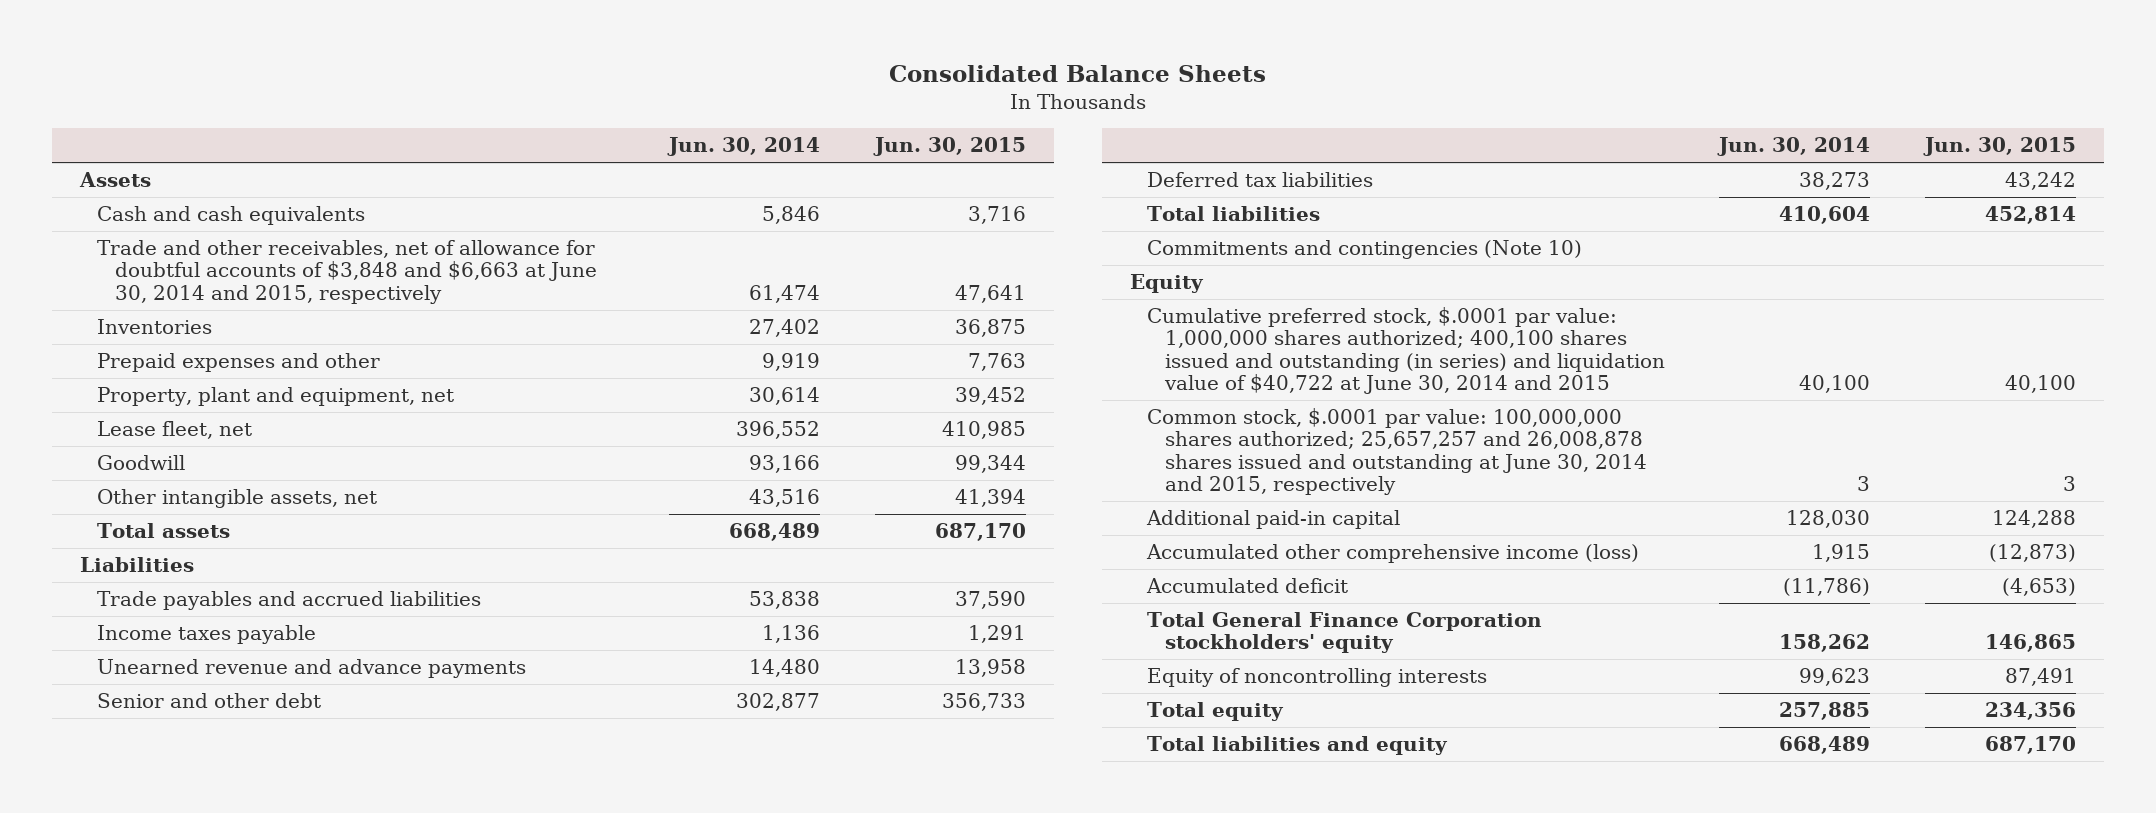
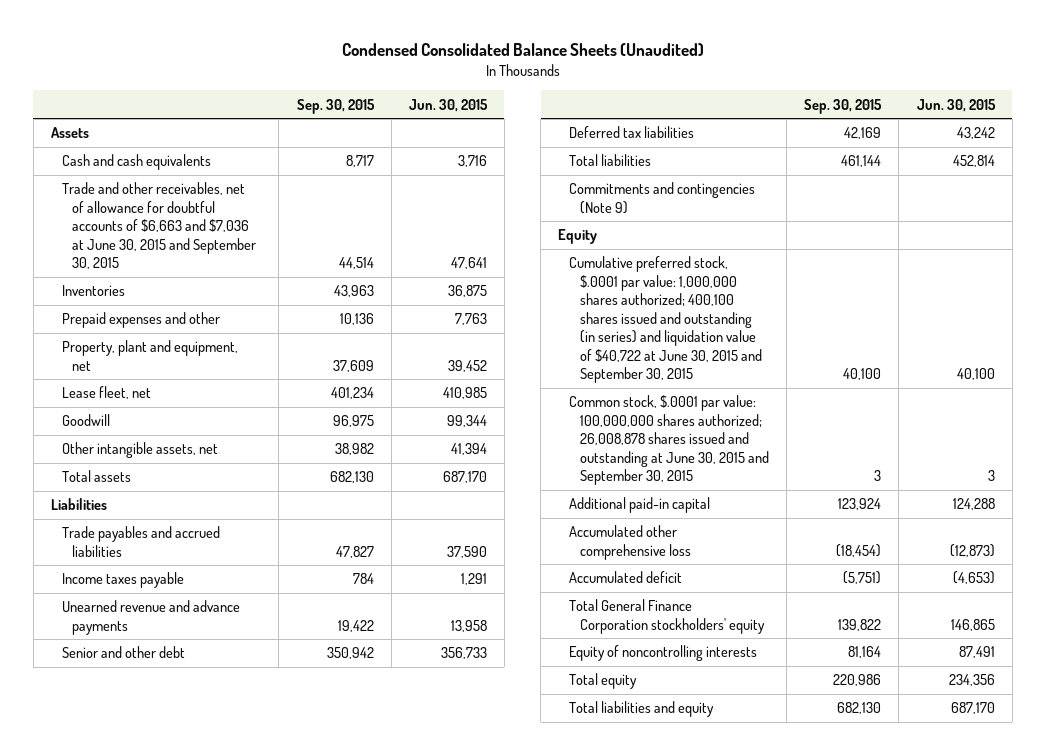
[889,65,1267,83] Consolidated Balance Sheets -> [341,42,704,56] Condensed Consolidated Balance Sheets (Unaudited)
[667,137,821,157] Jun. 30, 2014 -> none
none -> [296,98,375,114] Sep. 30, 2015
[97,240,597,304] Trade and other receivables, net of allowance for doubtful accounts of $3,848 and $6,663 at June 30, 2014 and 2015, respectively -> [61,182,257,270] Trade and other receivables, net of allowance for doubtful accounts of $6,663 and $7,036 at June 30, 2015 and September 30, 2015
[1147,240,1583,260] Commitments and contingencies (Note 10) -> [569,182,756,214] Commitments and contingencies (Note 9)
[1147,307,1665,395] Cumulative preferred stock, $.0001 par value: 1,000,000 shares authorized; 400,100 shares issued and outstanding (in series) and liquidation value of $40,722 at June 30, 2014 and 2015 -> [569,256,763,384] Cumulative preferred stock, $.0001 par value: 1,000,000 shares authorized; 400,100 shares issued and outstanding (in series) and liquidation value of $40,722 at June 30, 2015 and September 30, 2015
[1147,408,1647,496] Common stock, $.0001 par value: 100,000,000 shares authorized; 25,657,257 and 26,008,878 shares issued and outstanding at June 30, 2014 and 2015, respectively -> [569,395,770,486] Common stock, $.0001 par value: 100,000,000 shares authorized; 26,008,878 shares issued and outstanding at June 30, 2015 and September 30, 2015
[1146,544,1640,564] Accumulated other comprehensive income (loss) -> [569,525,692,560] Accumulated other comprehensive loss

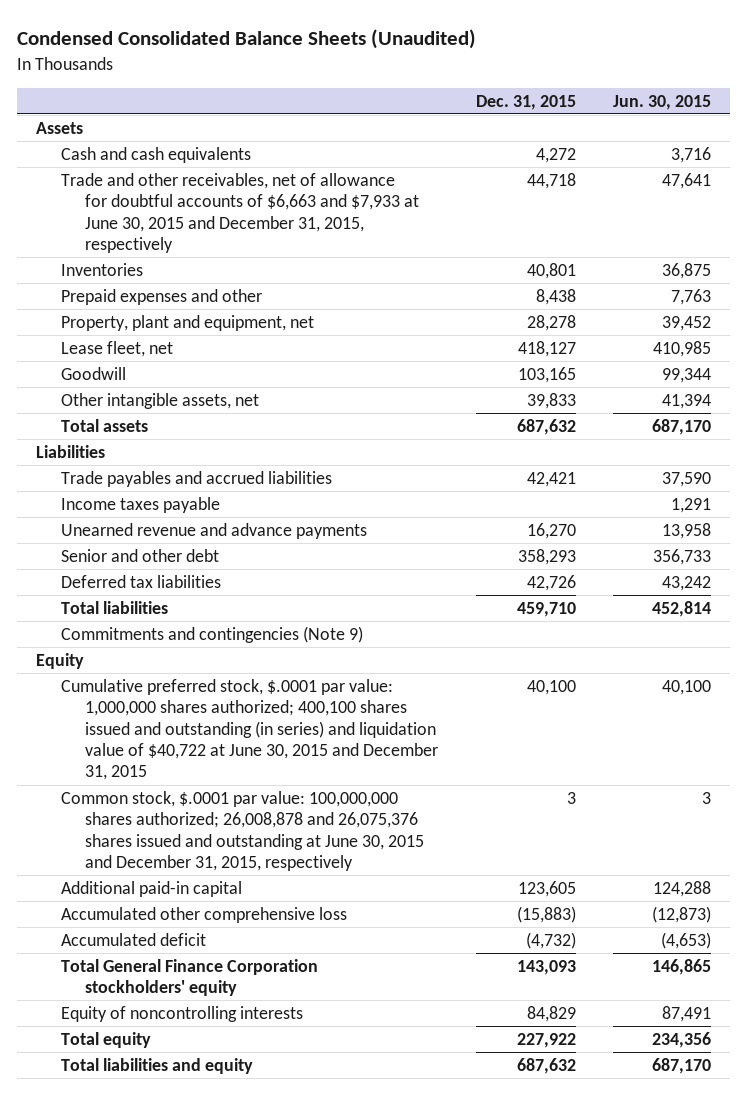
[296,98,375,114] Sep. 30, 2015 -> none
none -> [475,94,576,110] Dec. 31, 2015
[61,182,257,270] Trade and other receivables, net of allowance for doubtful accounts of $6,663 and $7,036 at June 30, 2015 and September 30, 2015 -> [60,172,420,254] Trade and other receivables, net of allowance for doubtful accounts of $6,663 and $7,933 at June 30, 2015 and December 31, 2015, respectively
[569,256,763,384] Cumulative preferred stock, $.0001 par value: 1,000,000 shares authorized; 400,100 shares issued and outstanding (in series) and liquidation value of $40,722 at June 30, 2015 and September 30, 2015 -> [60,678,439,781] Cumulative preferred stock, $.0001 par value: 1,000,000 shares authorized; 400,100 shares issued and outstanding (in series) and liquidation value of $40,722 at June 30, 2015 and December 31, 2015
[569,395,770,486] Common stock, $.0001 par value: 100,000,000 shares authorized; 26,008,878 shares issued and outstanding at June 30, 2015 and September 30, 2015 -> [60,790,425,872] Common stock, $.0001 par value: 100,000,000 shares authorized; 26,008,878 and 26,075,376 shares issued and outstanding at June 30, 2015 and December 31, 2015, respectively

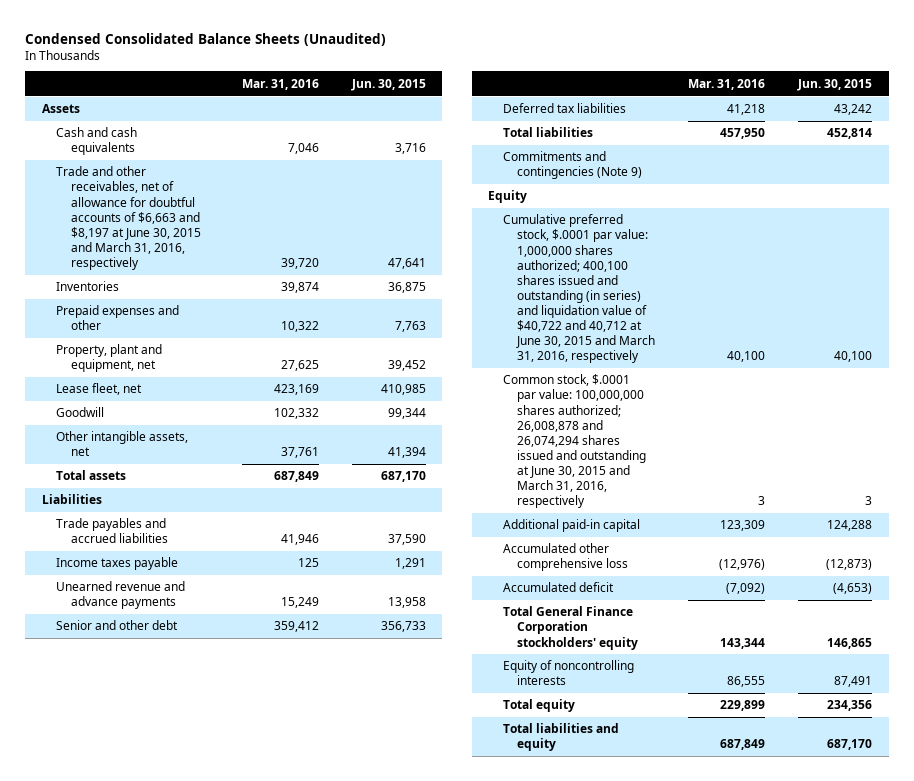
[475,94,576,110] Dec. 31, 2015 -> none
none -> [241,78,319,90] Mar. 31, 2016
[60,172,420,254] Trade and other receivables, net of allowance for doubtful accounts of $6,663 and $7,933 at June 30, 2015 and December 31, 2015, respectively -> [56,166,201,270] Trade and other receivables, net of allowance for doubtful accounts of $6,663 and $8,197 at June 30, 2015 and March 31, 2016, respectively
[60,678,439,781] Cumulative preferred stock, $.0001 par value: 1,000,000 shares authorized; 400,100 shares issued and outstanding (in series) and liquidation value of $40,722 at June 30, 2015 and December 31, 2015 -> [502,214,655,363] Cumulative preferred stock, $.0001 par value: 1,000,000 shares authorized; 400,100 shares issued and outstanding (in series) and liquidation value of $40,722 and 40,712 at June 30, 2015 and March 31, 2016, respectively
[60,790,425,872] Common stock, $.0001 par value: 100,000,000 shares authorized; 26,008,878 and 26,075,376 shares issued and outstanding at June 30, 2015 and December 31, 2015, respectively -> [502,374,646,508] Common stock, $.0001 par value: 100,000,000 shares authorized; 26,008,878 and 26,074,294 shares issued and outstanding at June 30, 2015 and March 31, 2016, respectively

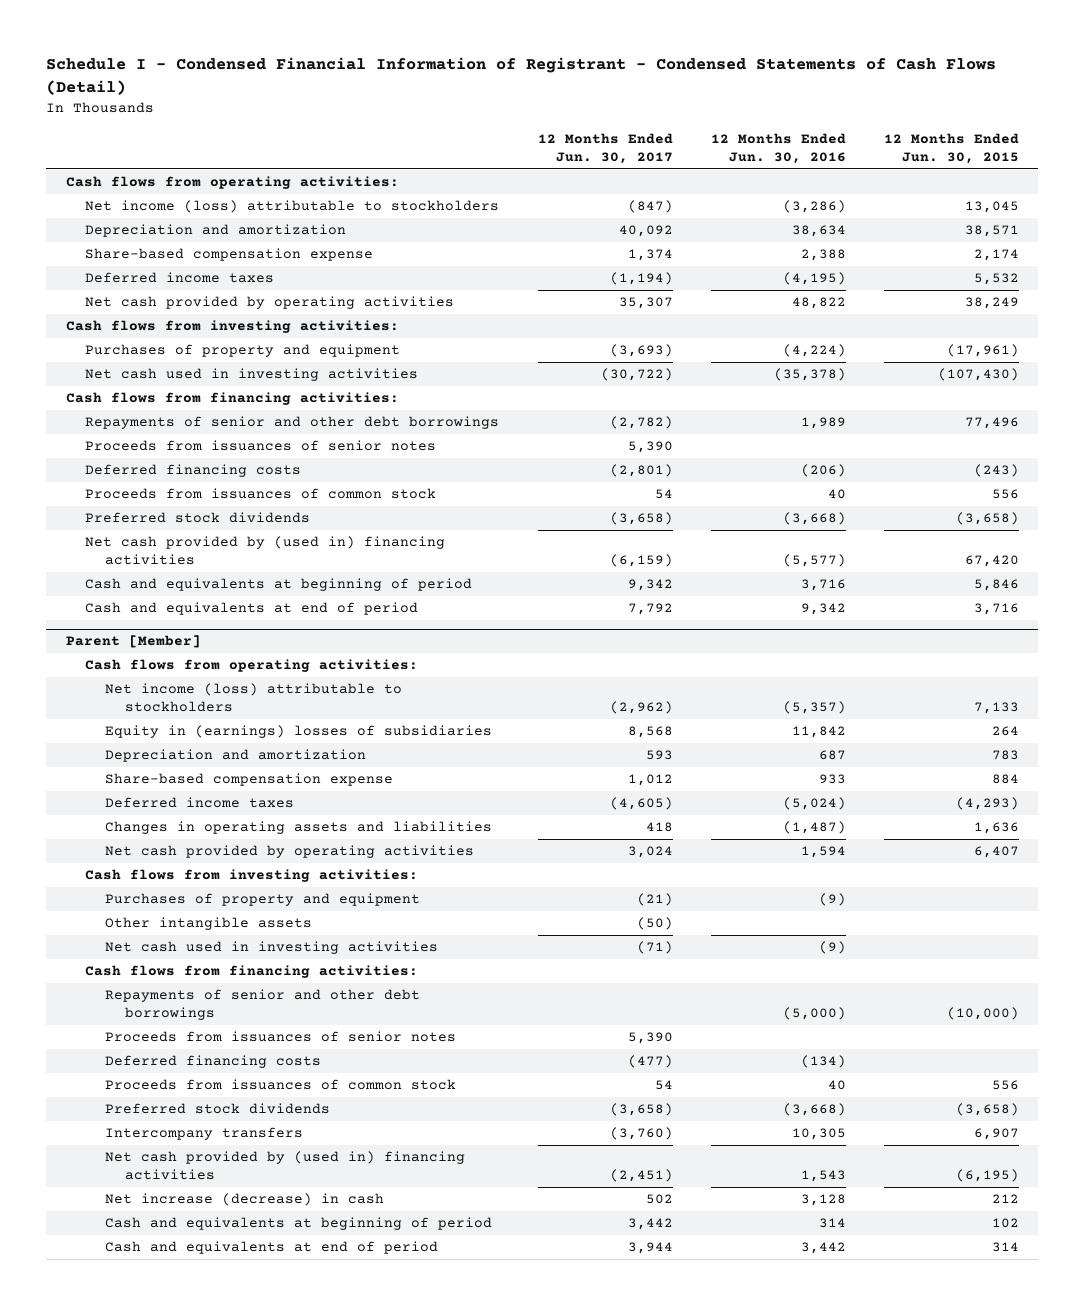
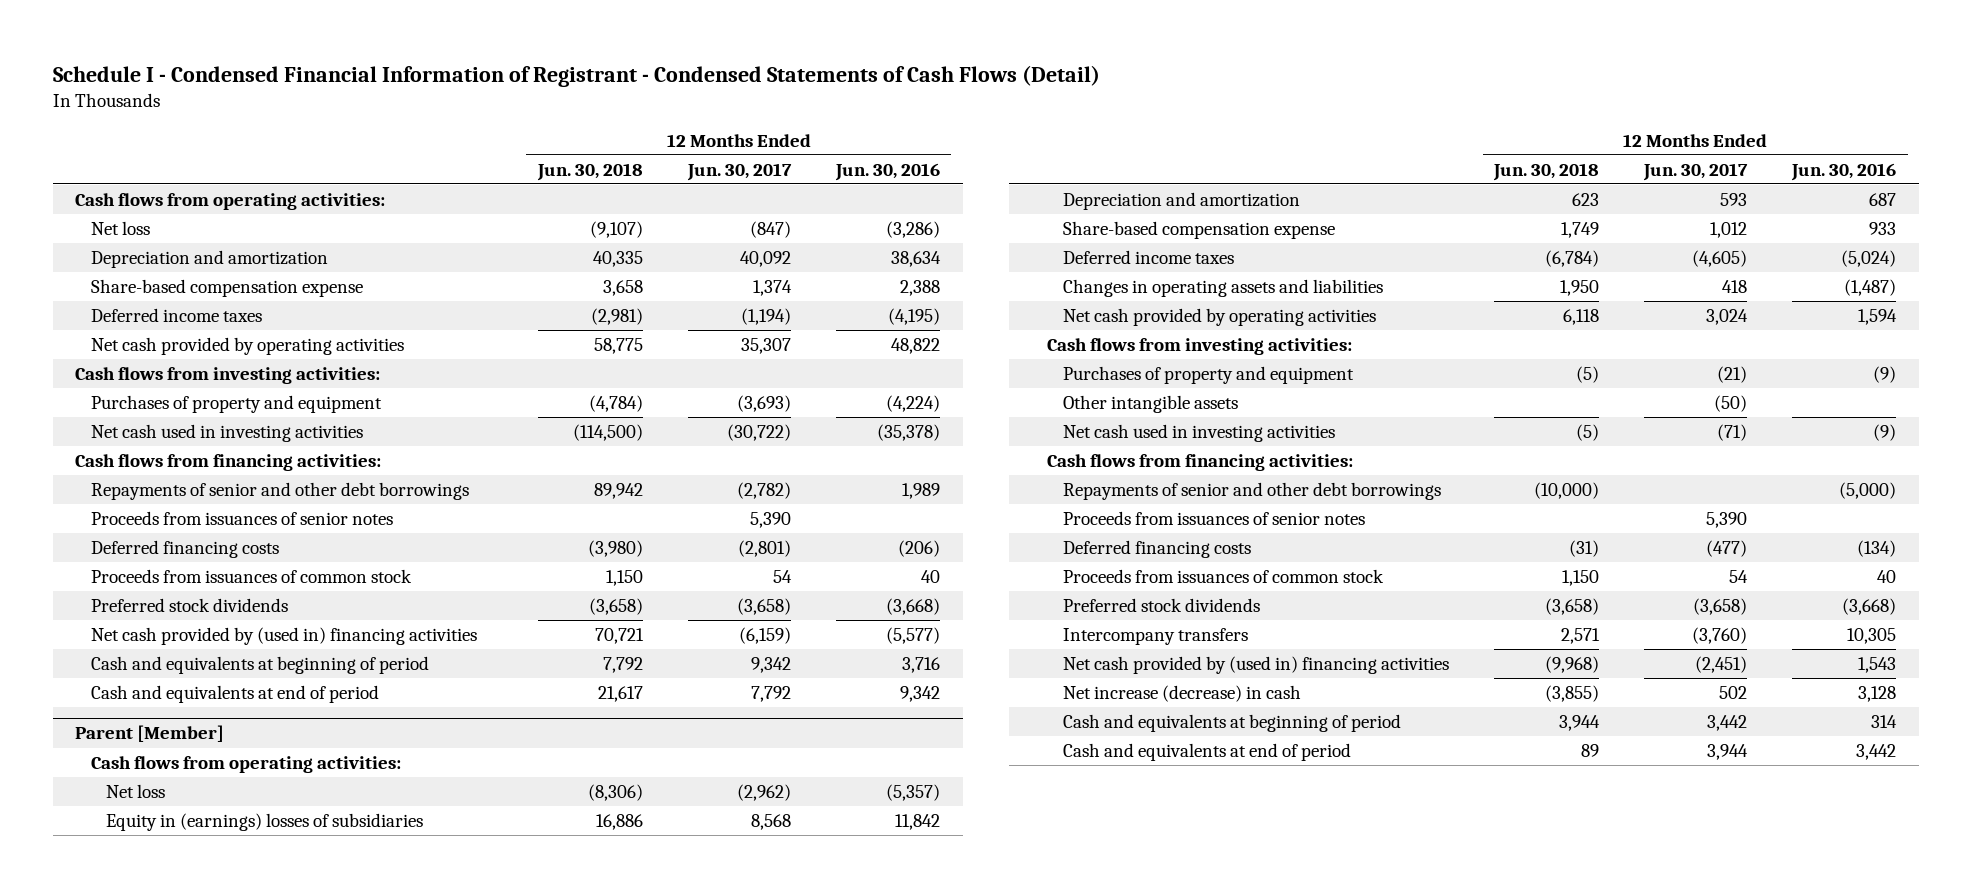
[884,132,1020,164] 12 Months Ended Jun. 30, 2015 -> none
none -> [536,162,643,181] Jun. 30, 2018
[85,200,500,214] Net income (loss) attributable to stockholders -> [90,220,150,235] Net loss
[105,683,403,713] Net income (loss) attributable to stockholders -> [106,783,166,798] Net loss

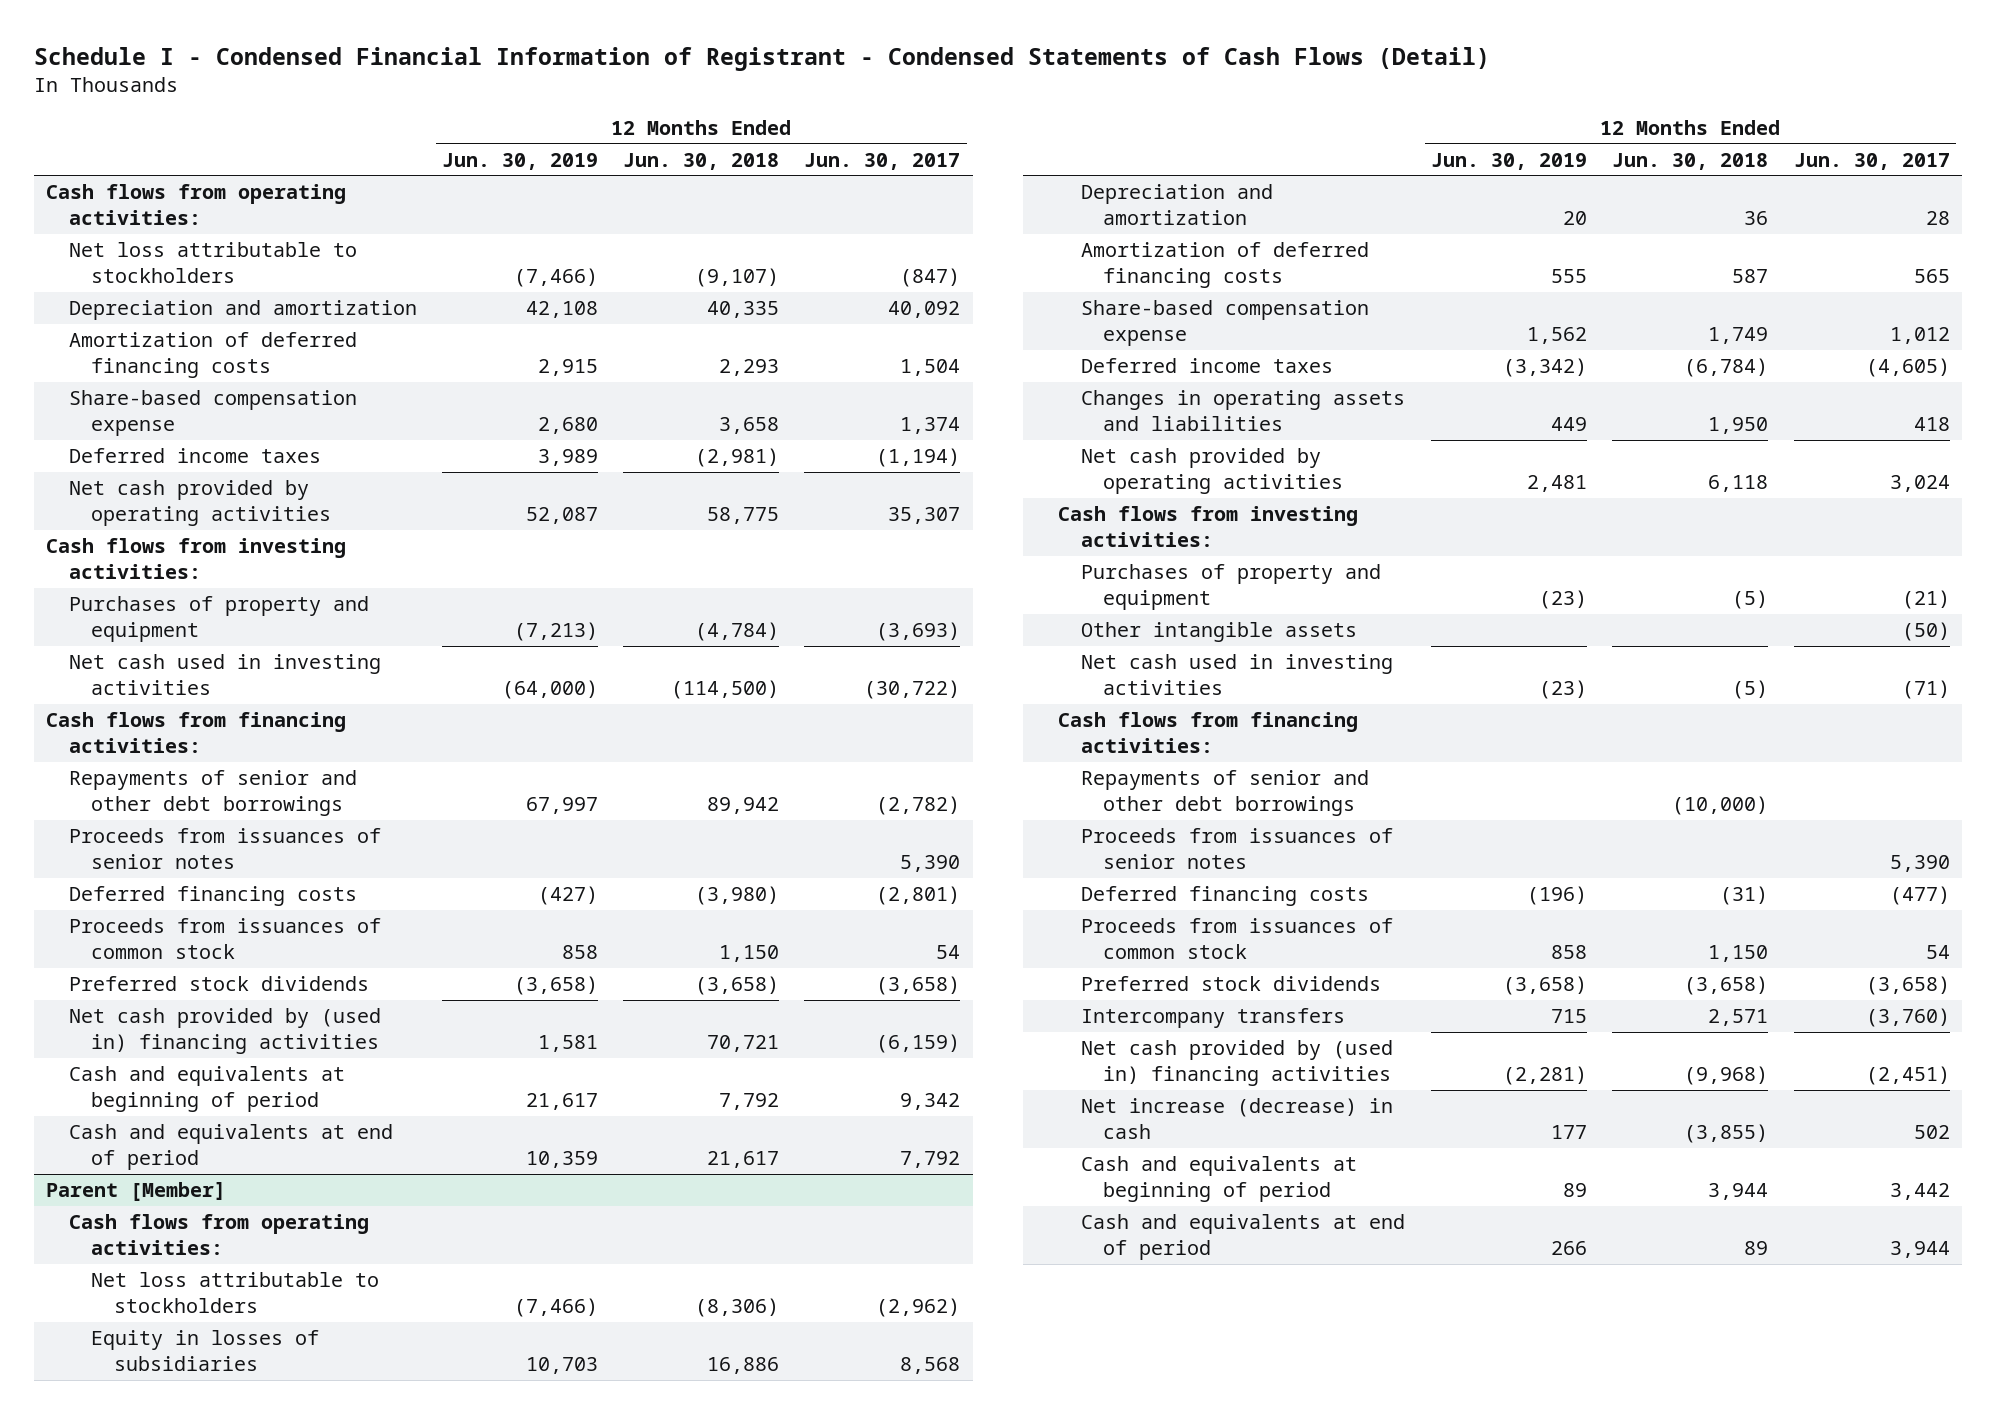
[834,162,940,181] Jun. 30, 2016 -> none
none -> [441,152,598,170] Jun. 30, 2019
[90,220,150,235] Net loss -> [68,242,357,284] Net loss attributable to stockholders
none -> [68,332,357,379] Amortization of deferred financing costs
[106,783,166,798] Net loss -> [91,1272,380,1314] Net loss attributable to stockholders
[106,812,424,831] Equity in (earnings) losses of subsidiaries -> [91,1330,320,1372] Equity in losses of subsidiaries
[1572,192,1600,206] 623 -> [1744,211,1769,226] 36
[1720,192,1748,206] 593 -> [1925,211,1950,226] 28
none -> [1080,242,1369,289] Amortization of deferred financing costs

